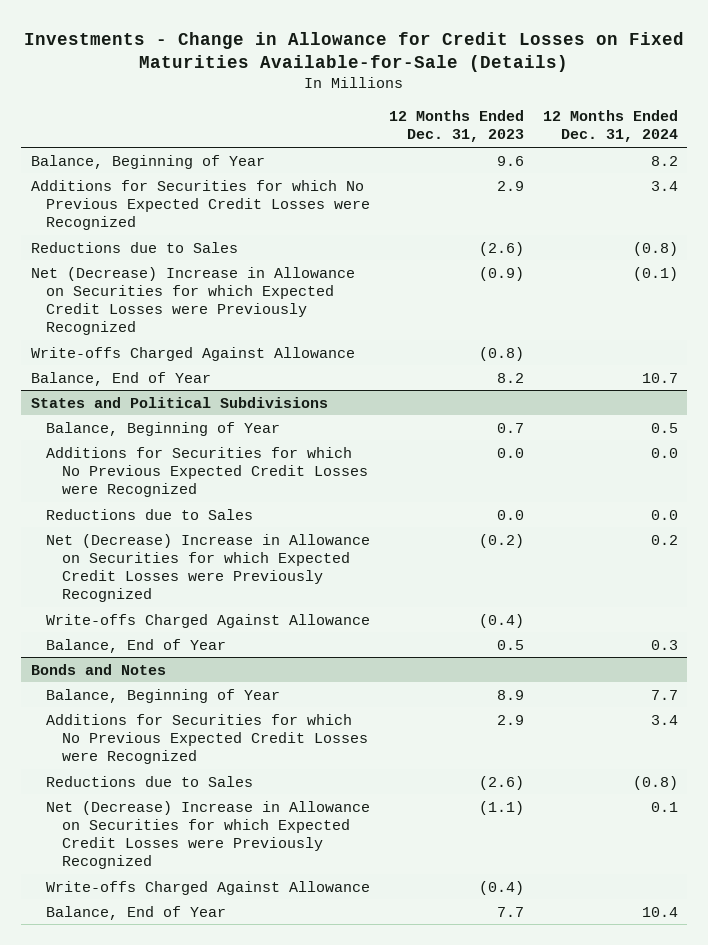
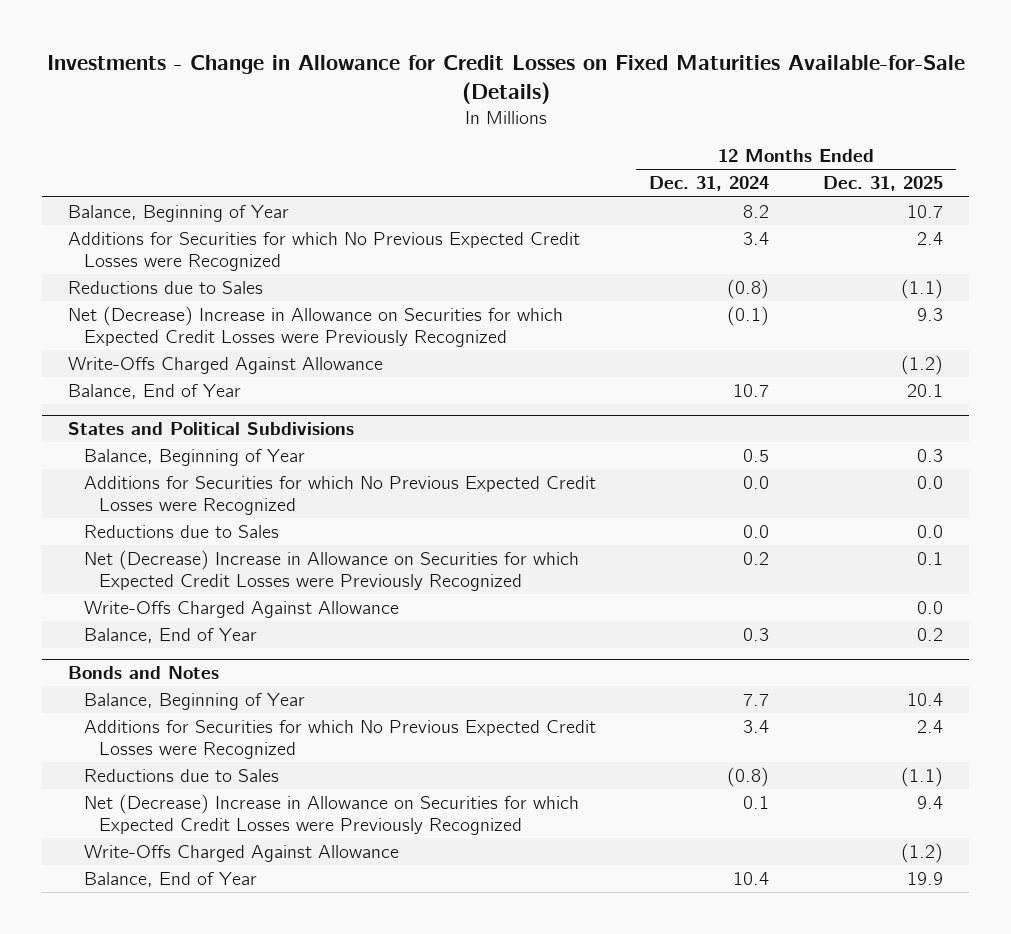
[388,110,524,143] 12 Months Ended Dec. 31, 2023 -> none
none -> [822,176,943,192] Dec. 31, 2025
[30,346,355,361] Write-offs Charged Against Allowance -> [68,356,384,374] Write-Offs Charged Against Allowance
[46,613,371,628] Write-offs Charged Against Allowance -> [83,600,399,618] Write-Offs Charged Against Allowance
[46,880,371,895] Write-offs Charged Against Allowance -> [83,844,399,862] Write-Offs Charged Against Allowance

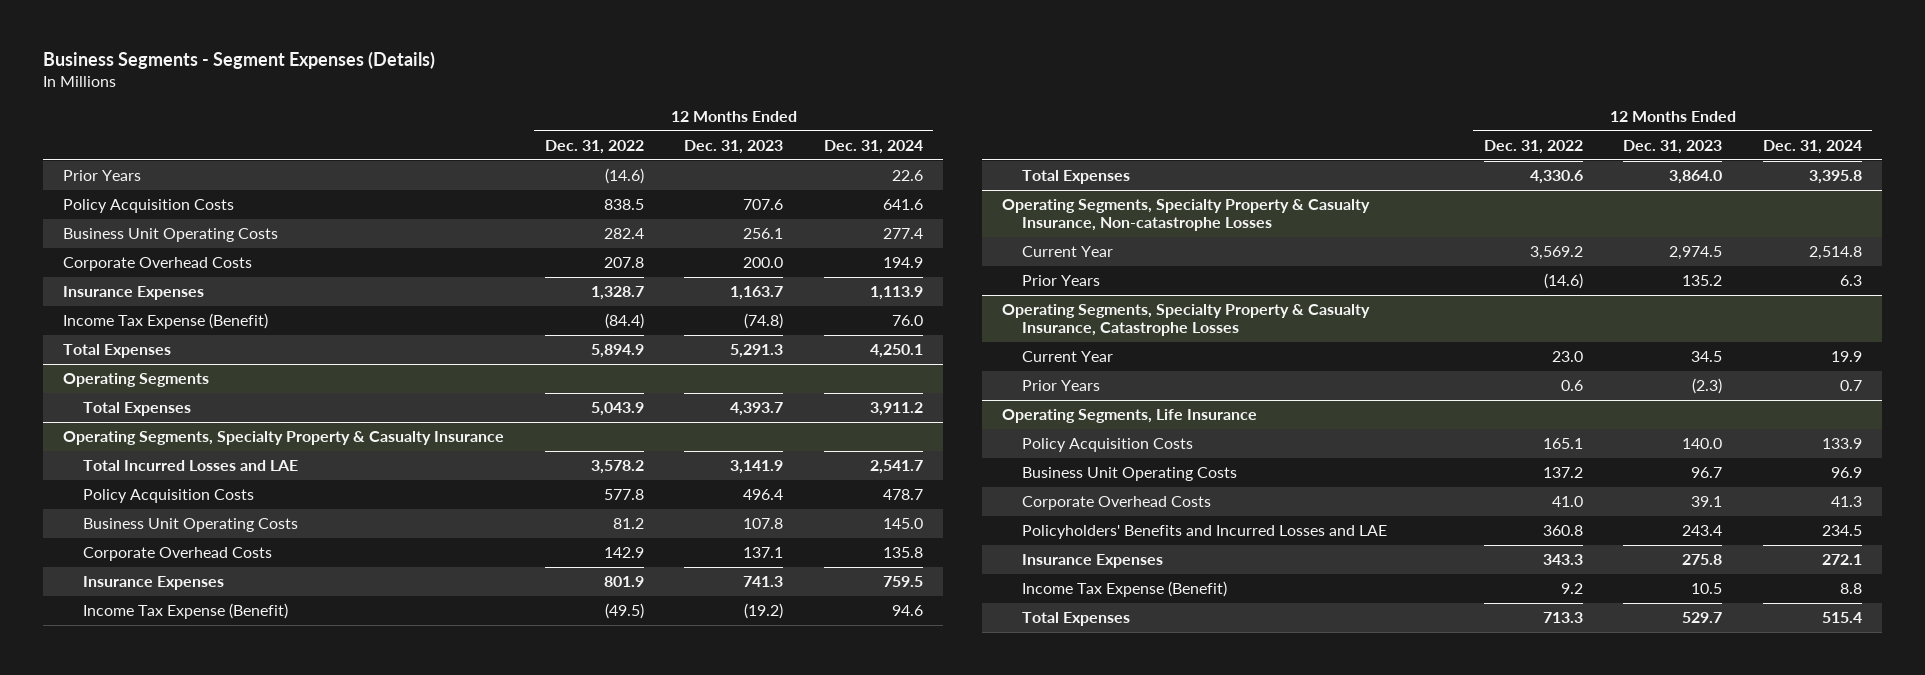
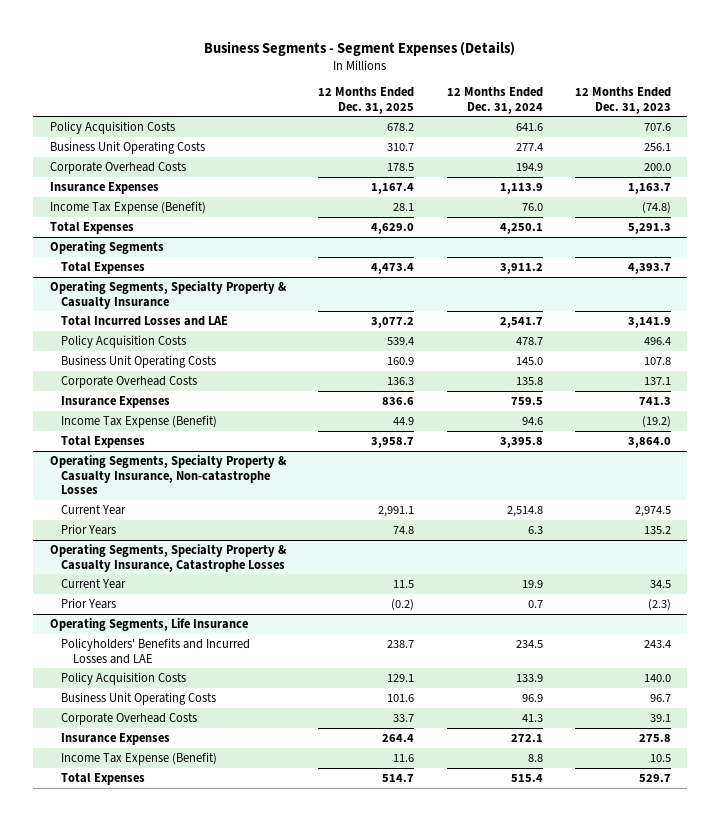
[544,139,644,154] Dec. 31, 2022 -> none
none -> [318,87,415,114] 12 Months Ended Dec. 31, 2025
[62,169,141,181] Prior Years -> none
[1021,524,1387,539] Policyholders' Benefits and Incurred Losses and LAE -> [61,638,251,664] Policyholders' Benefits and Incurred Losses and LAE

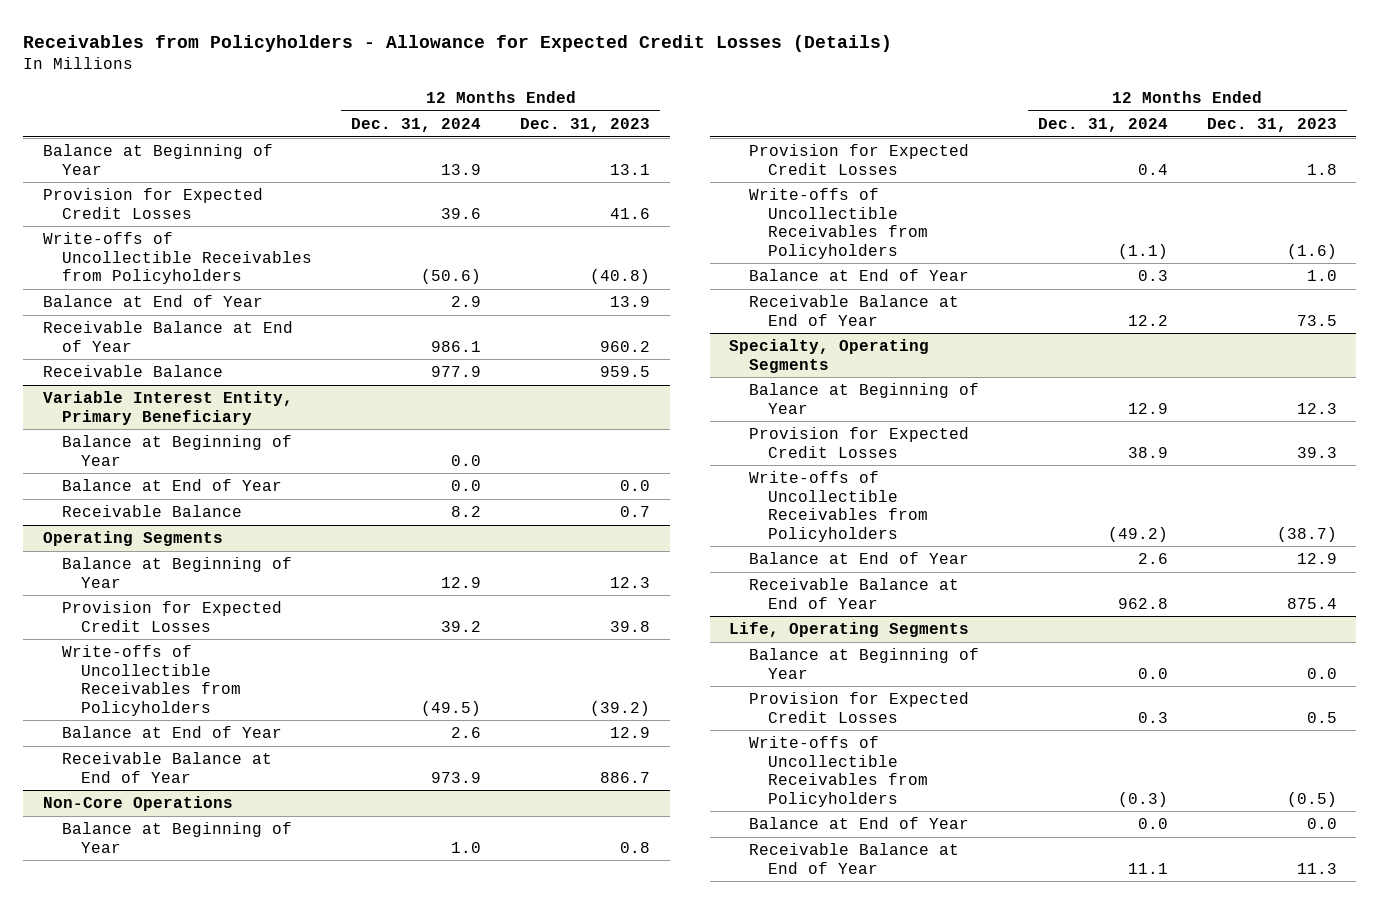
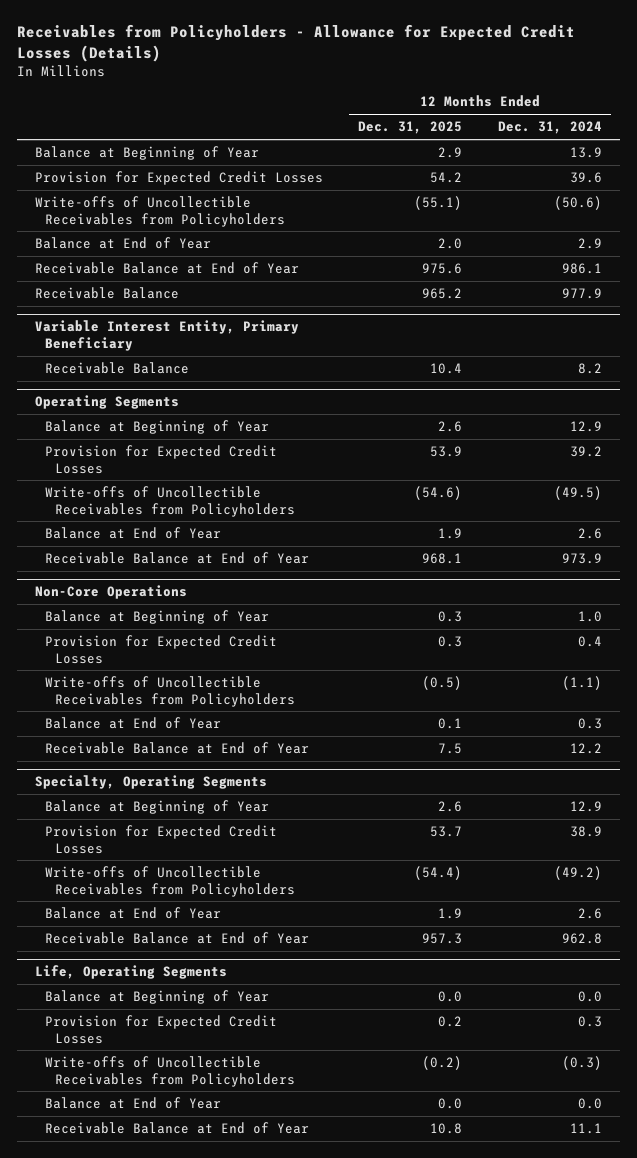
[520,117,651,132] Dec. 31, 2023 -> none
none -> [358,121,463,135] Dec. 31, 2025
[62,435,293,466] Balance at Beginning of Year -> none
[62,479,283,492] Balance at End of Year -> none

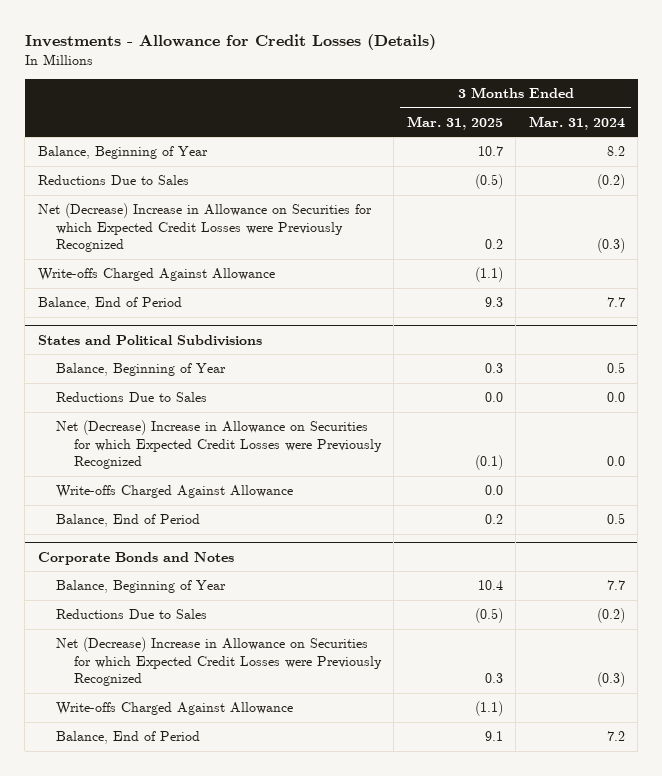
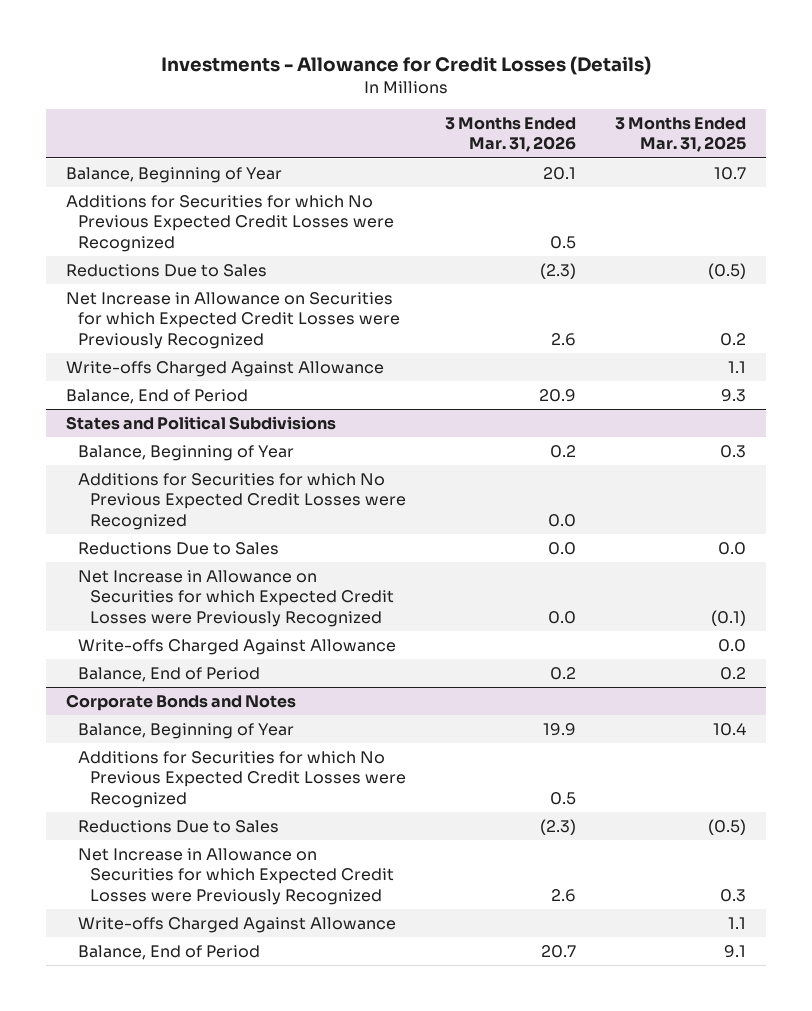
[528,115,625,130] Mar. 31, 2024 -> none
none -> [445,117,577,153] 3 Months Ended Mar. 31, 2026
none -> [65,195,394,252] Additions for Securities for which No Previous Expected Credit Losses were Recognized
[37,203,372,253] Net (Decrease) Increase in Allowance on Securities for which Expected Credit Losses were Previously Recognized -> [65,292,400,349] Net Increase in Allowance on Securities for which Expected Credit Losses were Previously Recognized
[474,267,503,283] (1.1) -> [728,361,747,374] 1.1
none -> [77,473,406,530] Additions for Securities for which No Previous Expected Credit Losses were Recognized
[55,420,382,470] Net (Decrease) Increase in Allowance on Securities for which Expected Credit Losses were Previously Recognized -> [77,570,394,627] Net Increase in Allowance on Securities for which Expected Credit Losses were Previously Recognized
none -> [77,751,406,808] Additions for Securities for which No Previous Expected Credit Losses were Recognized
[55,637,382,687] Net (Decrease) Increase in Allowance on Securities for which Expected Credit Losses were Previously Recognized -> [77,848,394,905] Net Increase in Allowance on Securities for which Expected Credit Losses were Previously Recognized
[474,701,503,717] (1.1) -> [728,917,747,930] 1.1

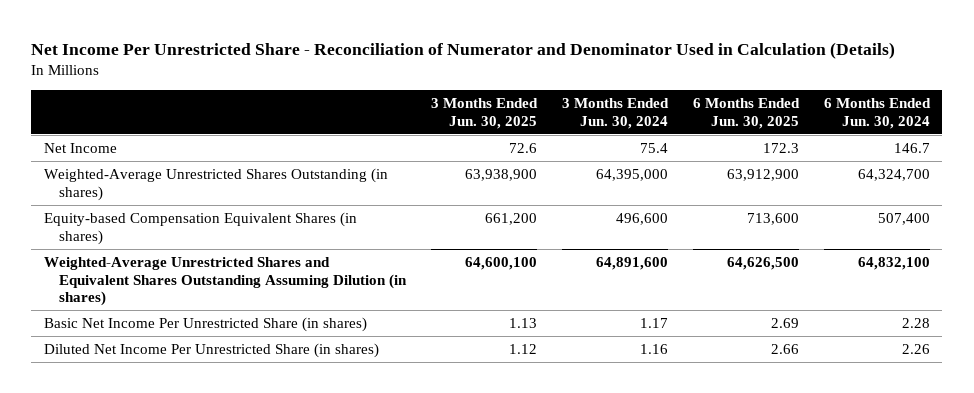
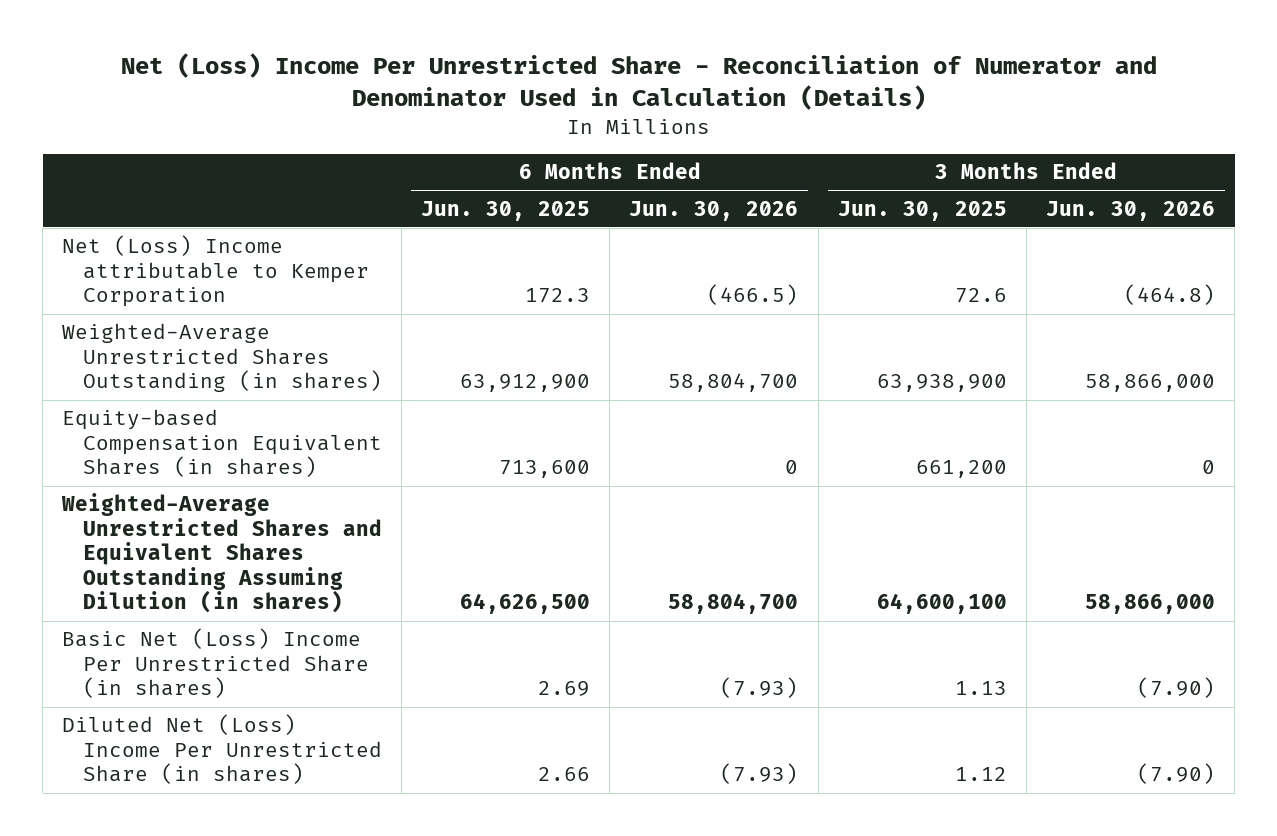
[31,41,896,59] Net Income Per Unrestricted Share - Reconciliation of Numerator and Denominator Used in Calculation (Details) -> [120,53,1157,110] Net (Loss) Income Per Unrestricted Share - Reconciliation of Numerator and Denominator Used in Calculation (Details)
[561,98,669,129] 3 Months Ended Jun. 30, 2024 -> none
[823,98,931,129] 6 Months Ended Jun. 30, 2024 -> none
none -> [629,200,799,221] Jun. 30, 2026
none -> [1046,200,1216,221] Jun. 30, 2026
[43,143,117,154] Net Income -> [62,235,369,308] Net (Loss) Income attributable to Kemper Corporation
[43,317,367,333] Basic Net Income Per Unrestricted Share (in shares) -> [62,628,369,699] Basic Net (Loss) Income Per Unrestricted Share (in shares)
[43,343,379,359] Diluted Net Income Per Unrestricted Share (in shares) -> [62,714,382,785] Diluted Net (Loss) Income Per Unrestricted Share (in shares)

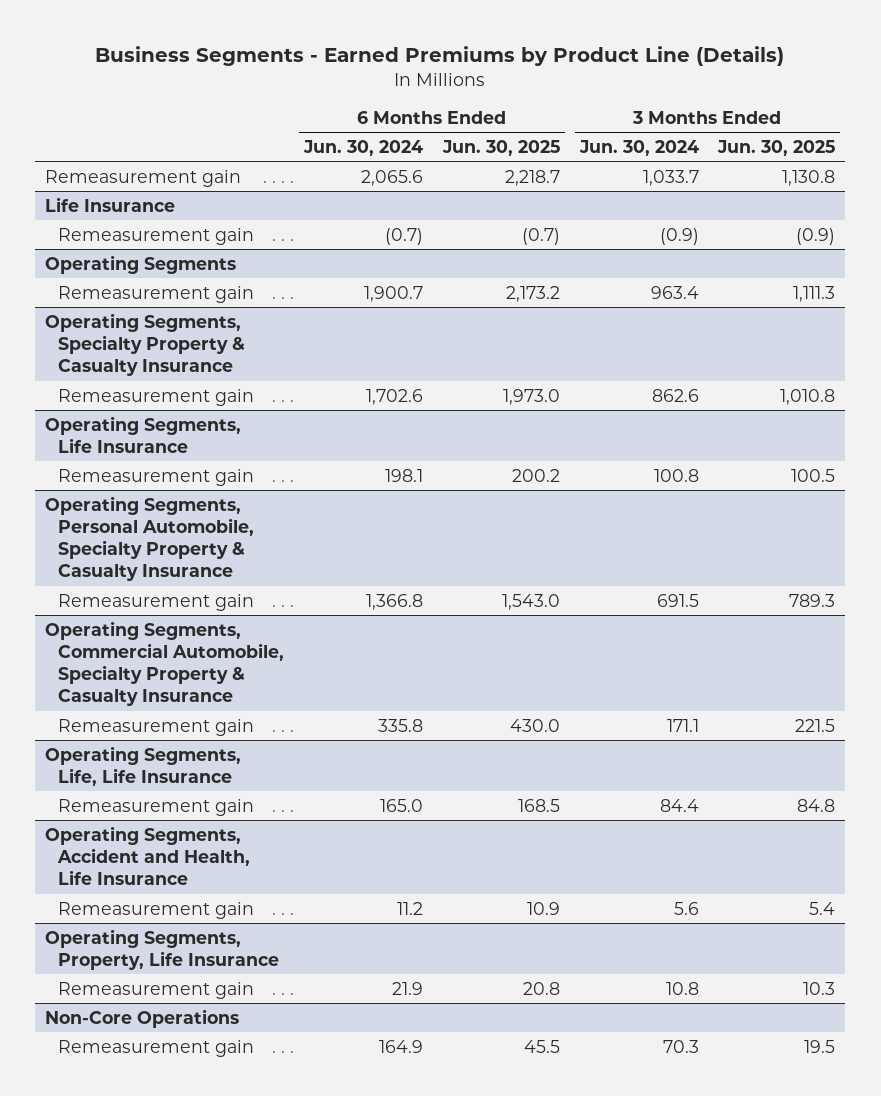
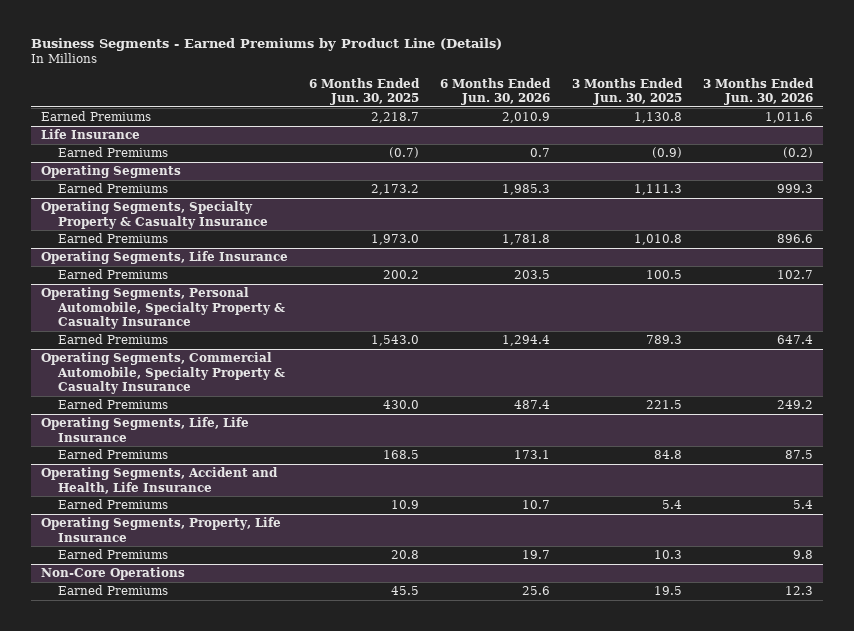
[303,140,424,157] Jun. 30, 2024 -> none
[578,140,699,157] Jun. 30, 2024 -> none
none -> [440,77,552,106] 6 Months Ended Jun. 30, 2026
none -> [702,77,814,106] 3 Months Ended Jun. 30, 2026
[45,169,242,187] Remeasurement gain -> [41,111,152,122] Earned Premiums
[58,227,255,245] Remeasurement gain -> [57,147,168,158] Earned Premiums
[58,285,255,303] Remeasurement gain -> [57,183,168,194] Earned Premiums
[58,388,255,406] Remeasurement gain -> [57,233,168,244] Earned Premiums
[58,468,255,486] Remeasurement gain -> [57,269,168,280] Earned Premiums
[58,593,255,611] Remeasurement gain -> [57,334,168,345] Earned Premiums
[58,718,255,736] Remeasurement gain -> [57,399,168,410] Earned Premiums
[58,798,255,816] Remeasurement gain -> [57,449,168,460] Earned Premiums
[58,901,255,919] Remeasurement gain -> [57,499,168,510] Earned Premiums
[58,981,255,999] Remeasurement gain -> [57,549,168,560] Earned Premiums
[58,1039,255,1057] Remeasurement gain -> [57,585,168,596] Earned Premiums

